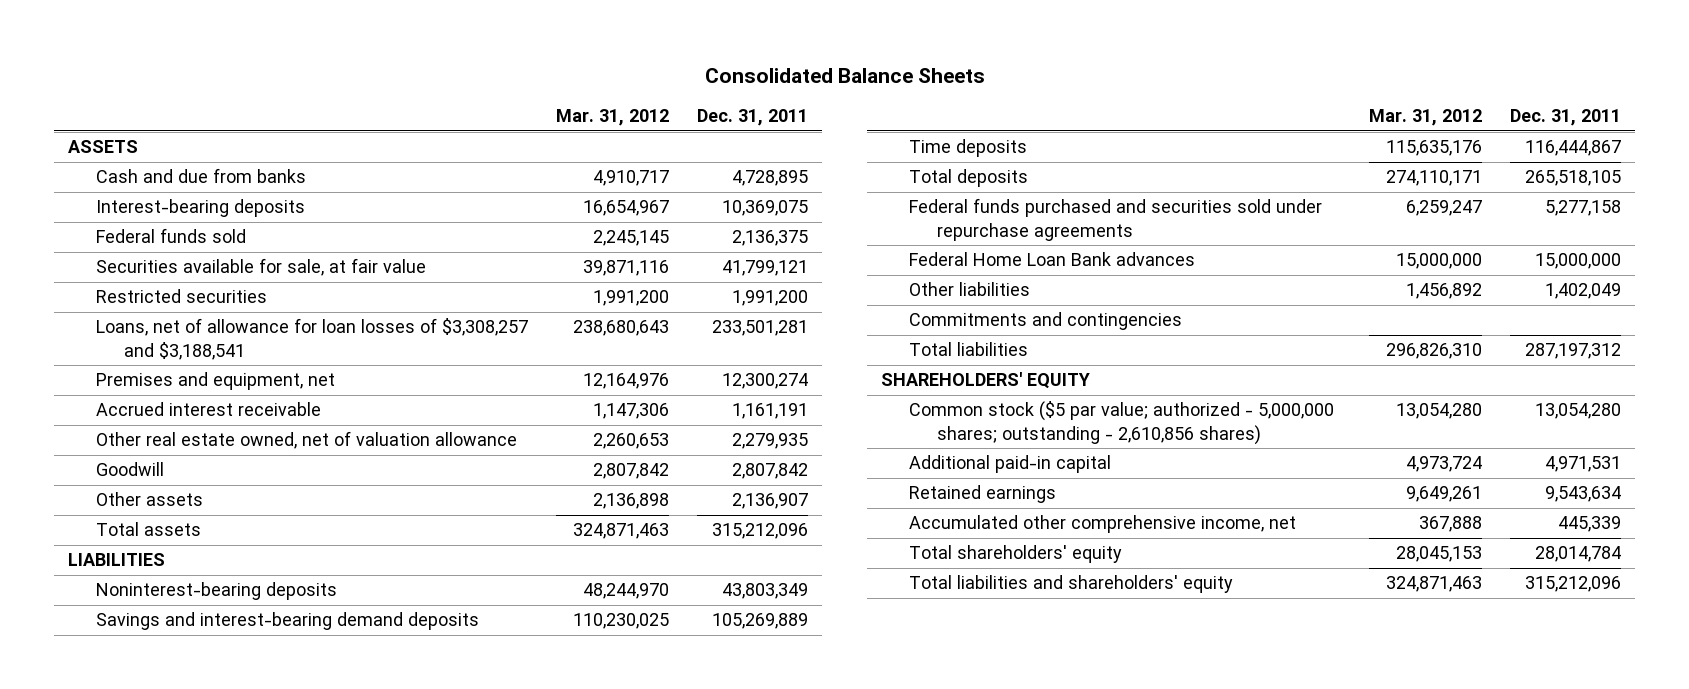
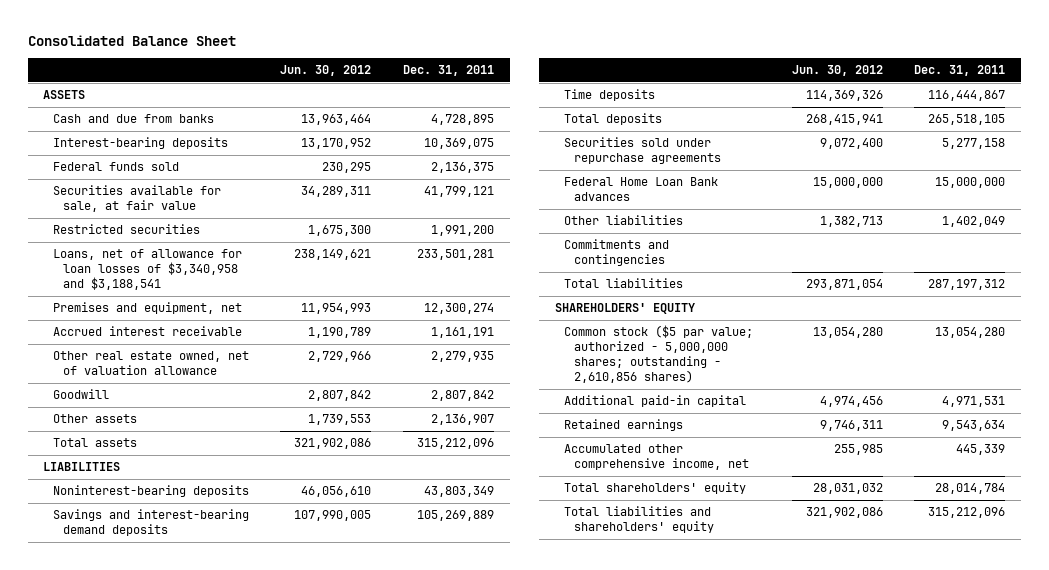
[704,67,985,83] Consolidated Balance Sheets -> [27,34,236,46] Consolidated Balance Sheet
[556,109,670,127] Mar. 31, 2012 -> none
none -> [280,64,372,76] Jun. 30, 2012
[96,318,529,360] Loans, net of allowance for loan losses of $3,308,257 and $3,188,541 -> [52,249,242,291] Loans, net of allowance for loan losses of $3,340,958 and $3,188,541
[909,198,1323,241] Federal funds purchased and securities sold under repurchase agreements -> [564,137,722,165] Securities sold under repurchase agreements

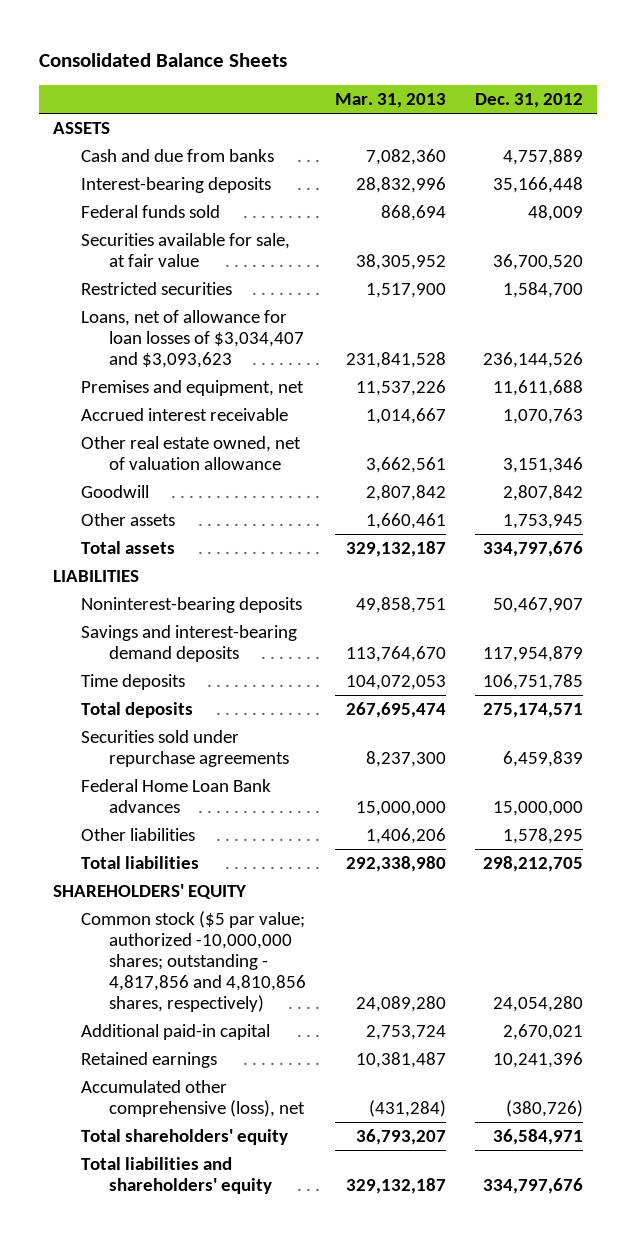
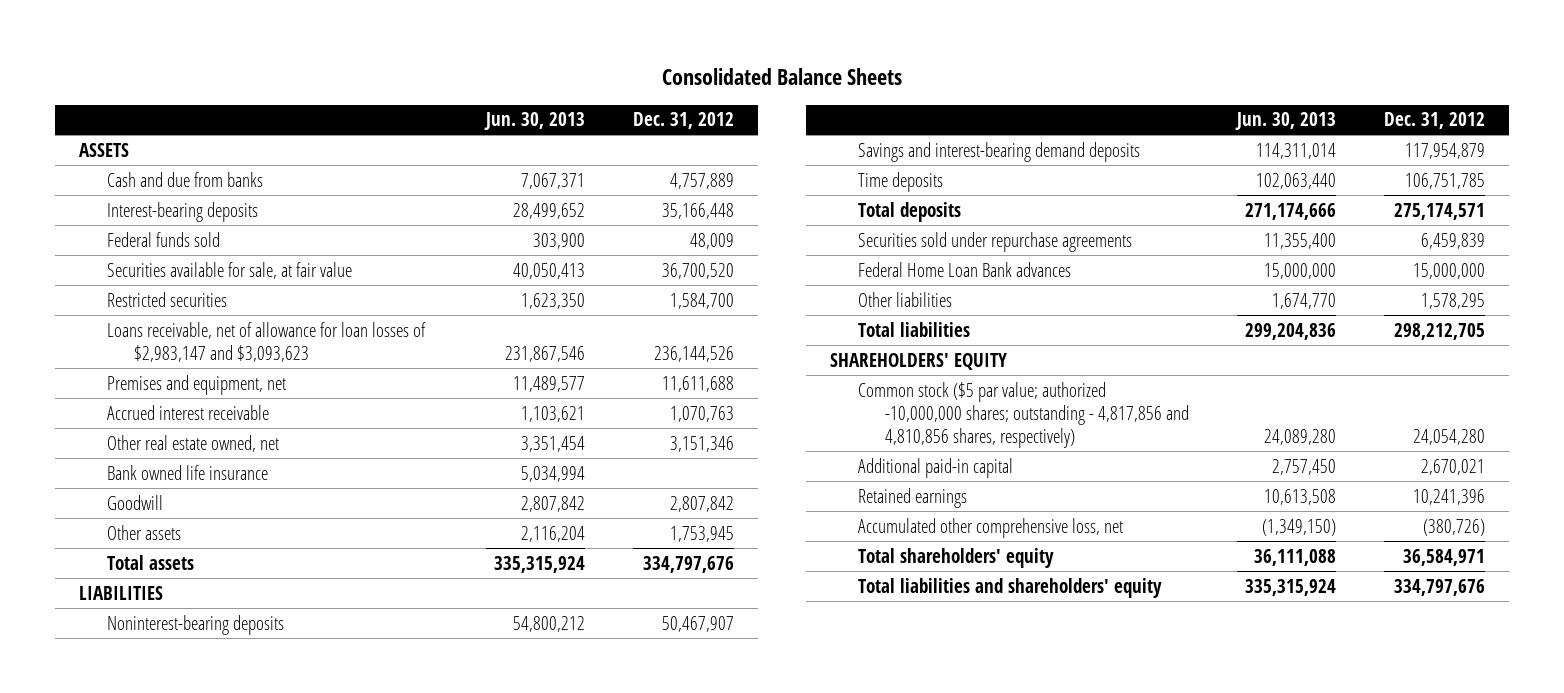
[334,93,446,109] Mar. 31, 2013 -> none
none -> [484,112,586,131] Jun. 30, 2013
[81,309,304,369] Loans, net of allowance for loan losses of $3,034,407 and $3,093,623 -> [106,321,426,362] Loans receivable, net of allowance for loan losses of $2,983,147 and $3,093,623
[81,435,302,471] Other real estate owned, net of valuation allowance -> [106,434,279,452] Other real estate owned, net
none -> [106,464,268,480] Bank owned life insurance
[81,1079,305,1118] Accumulated other comprehensive (loss), net -> [857,517,1123,538] Accumulated other comprehensive loss, net

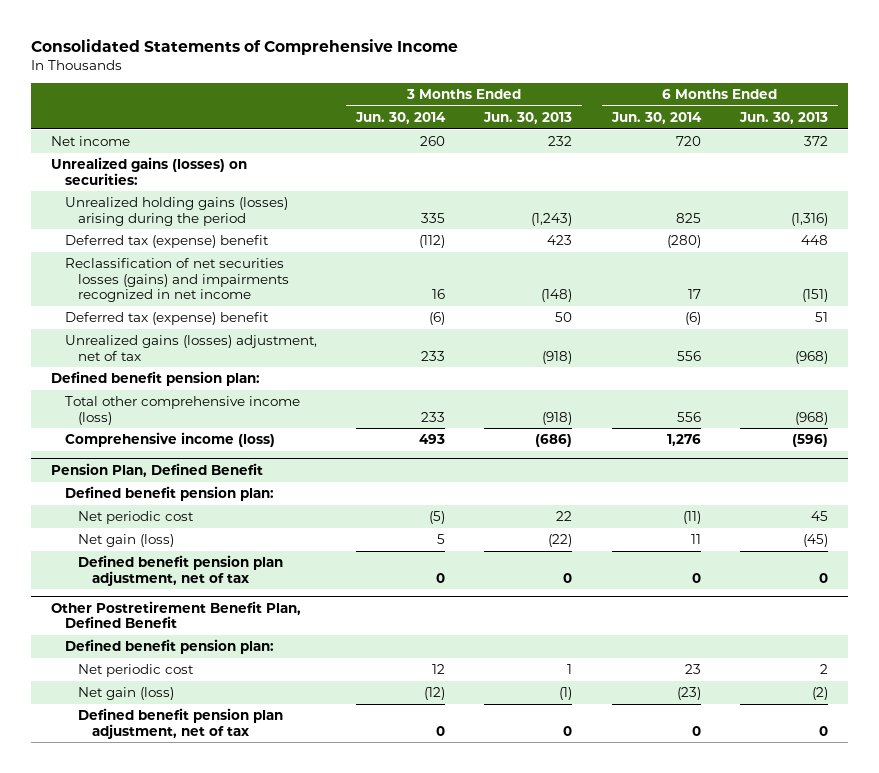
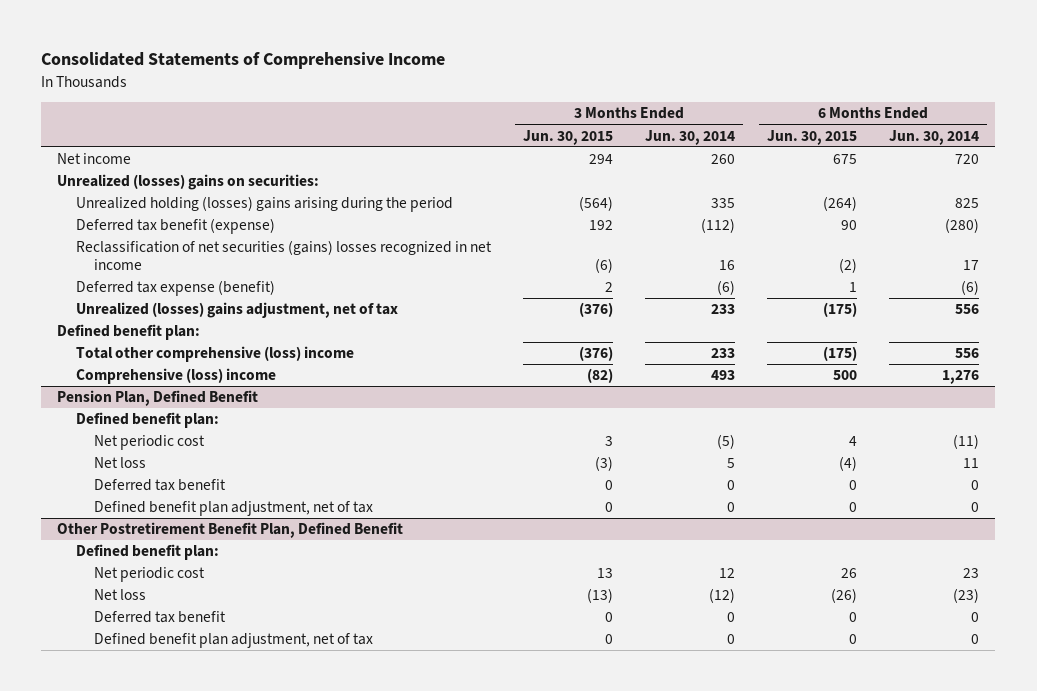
[483,111,573,124] Jun. 30, 2013 -> none
[739,111,829,124] Jun. 30, 2013 -> none
none -> [522,129,613,145] Jun. 30, 2015
none -> [767,129,858,145] Jun. 30, 2015
[50,157,247,185] Unrealized gains (losses) on securities: -> [57,174,320,191] Unrealized (losses) gains on securities:
[64,197,288,226] Unrealized holding gains (losses) arising during the period -> [75,196,453,213] Unrealized holding (losses) gains arising during the period
[64,235,269,249] Deferred tax (expense) benefit -> [75,218,275,235] Deferred tax benefit (expense)
[64,258,290,303] Reclassification of net securities losses (gains) and impairments recognized in net income -> [75,240,492,271] Reclassification of net securities (gains) losses recognized in net income
[64,312,269,326] Deferred tax (expense) benefit -> [75,280,275,297] Deferred tax expense (benefit)
[64,335,317,361] Unrealized gains (losses) adjustment, net of tax -> [75,302,398,319] Unrealized (losses) gains adjustment, net of tax
[50,371,260,387] Defined benefit pension plan: -> [57,324,201,341] Defined benefit plan:
[64,396,300,425] Total other comprehensive income (loss) -> [75,346,354,363] Total other comprehensive (loss) income
[64,432,275,448] Comprehensive income (loss) -> [75,368,276,385] Comprehensive (loss) income
[64,486,274,502] Defined benefit pension plan: -> [75,412,219,429] Defined benefit plan:
[78,534,175,548] Net gain (loss) -> [93,457,146,469] Net loss
none -> [93,479,226,492] Deferred tax benefit
[78,555,284,586] Defined benefit pension plan adjustment, net of tax -> [93,501,373,517] Defined benefit plan adjustment, net of tax
[64,639,274,655] Defined benefit pension plan: -> [75,544,219,561] Defined benefit plan:
[78,687,175,701] Net gain (loss) -> [93,589,146,601] Net loss
none -> [93,611,226,624] Deferred tax benefit
[78,708,284,739] Defined benefit pension plan adjustment, net of tax -> [93,633,373,649] Defined benefit plan adjustment, net of tax

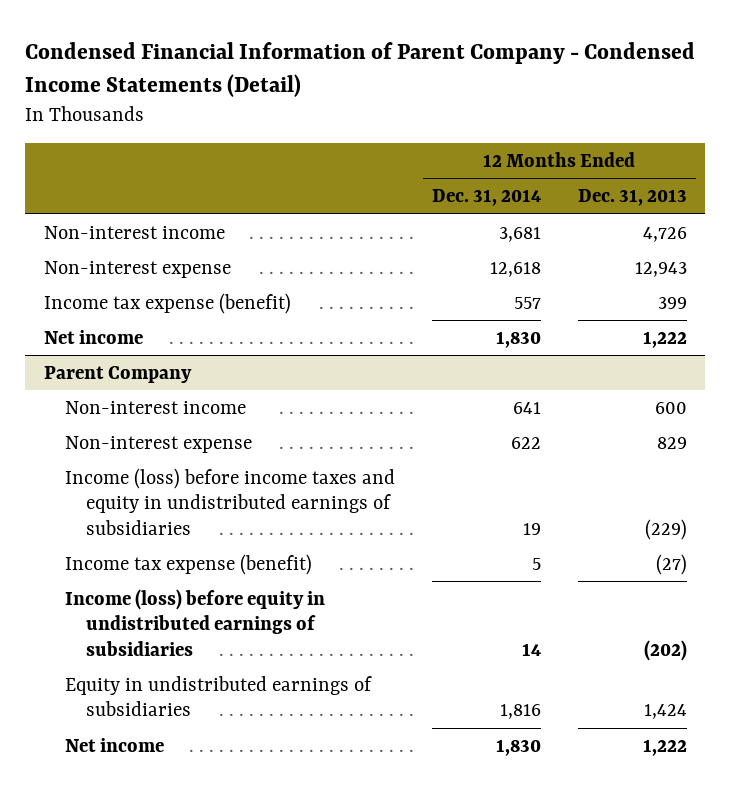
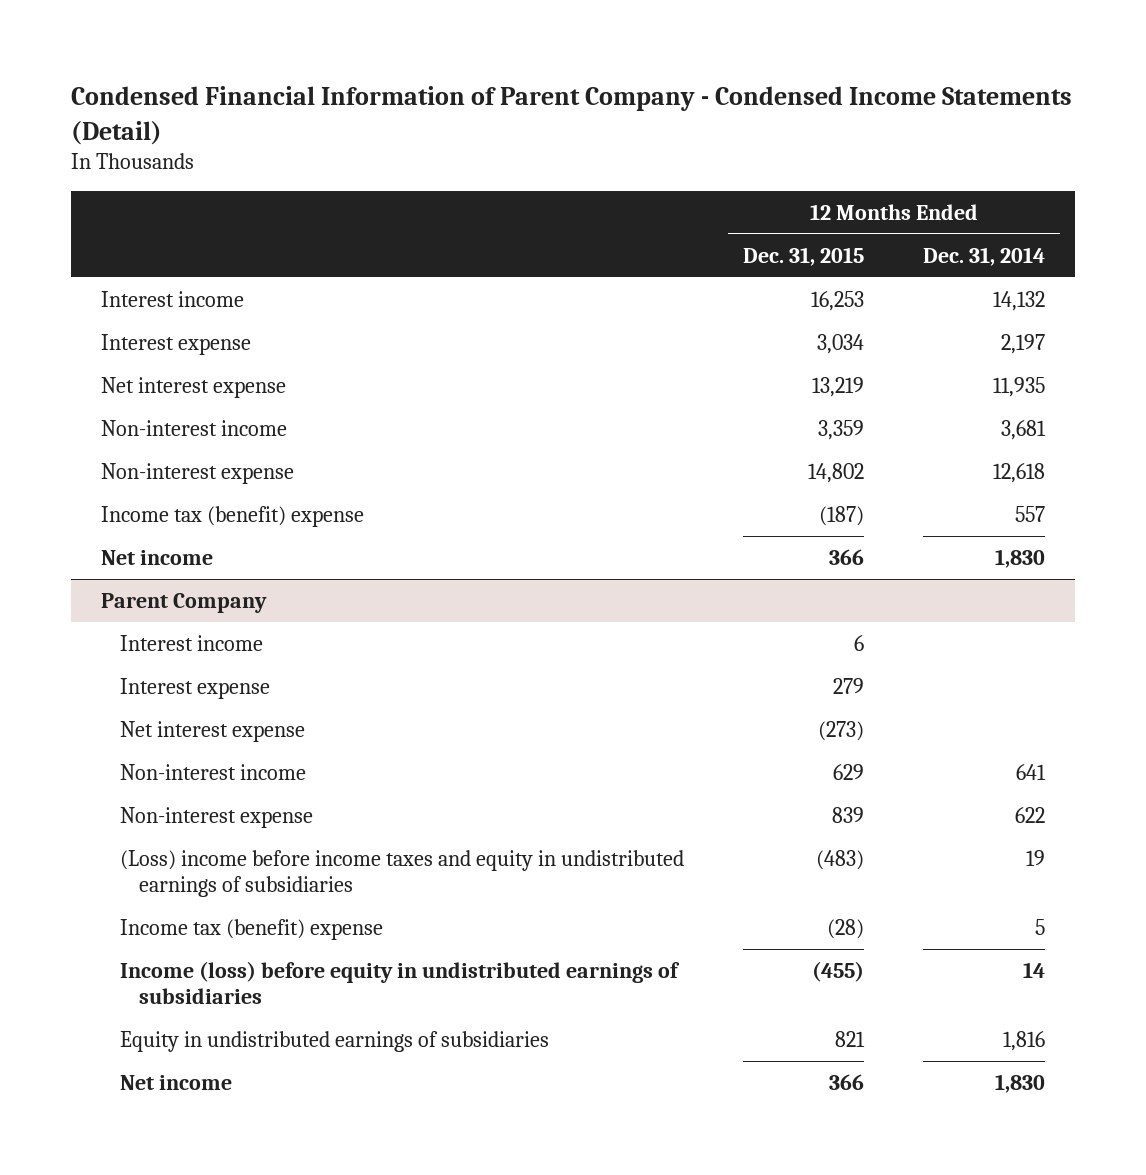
[577,188,687,206] Dec. 31, 2013 -> none
none -> [742,246,864,266] Dec. 31, 2015
none -> [100,290,244,307] Interest income
none -> [100,333,251,355] Interest expense
none -> [100,376,286,398] Net interest expense
[43,292,291,314] Income tax expense (benefit) -> [100,505,364,527] Income tax (benefit) expense
none -> [119,634,263,651] Interest income
none -> [119,677,270,699] Interest expense
none -> [119,720,305,742] Net interest expense
[65,467,396,535] Income (loss) before income taxes and equity in undistributed earnings of subsidiaries -> [119,849,684,897] (Loss) income before income taxes and equity in undistributed earnings of subsidiaries
[65,553,313,575] Income tax expense (benefit) -> [119,918,383,940] Income tax (benefit) expense

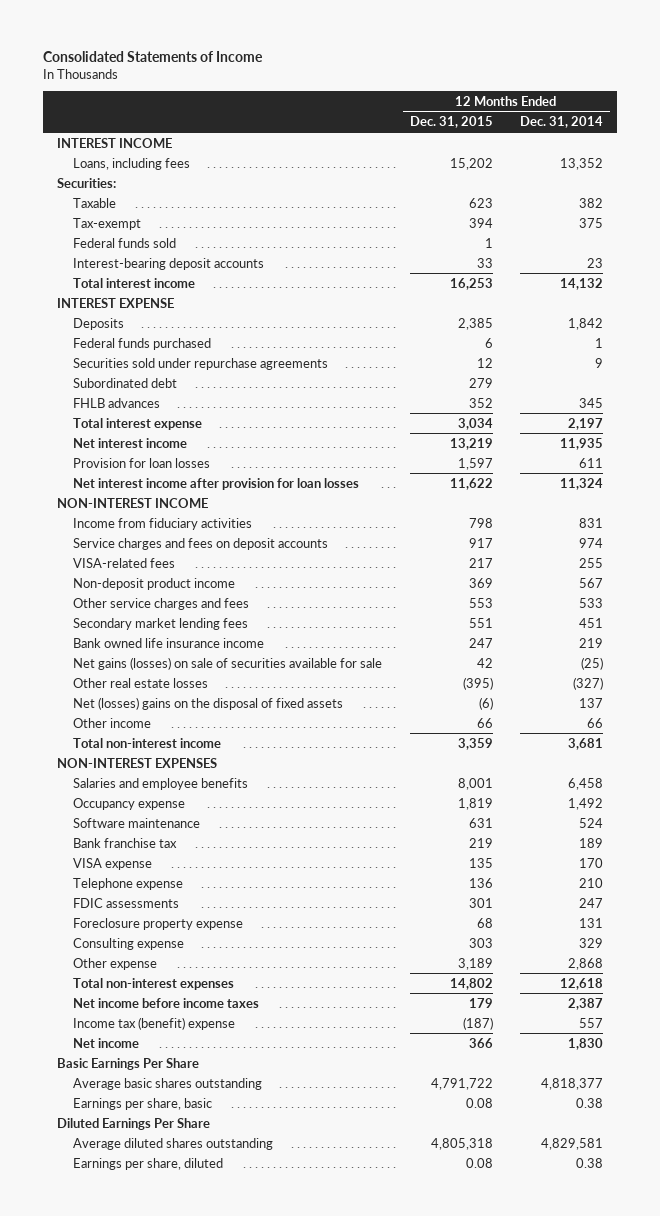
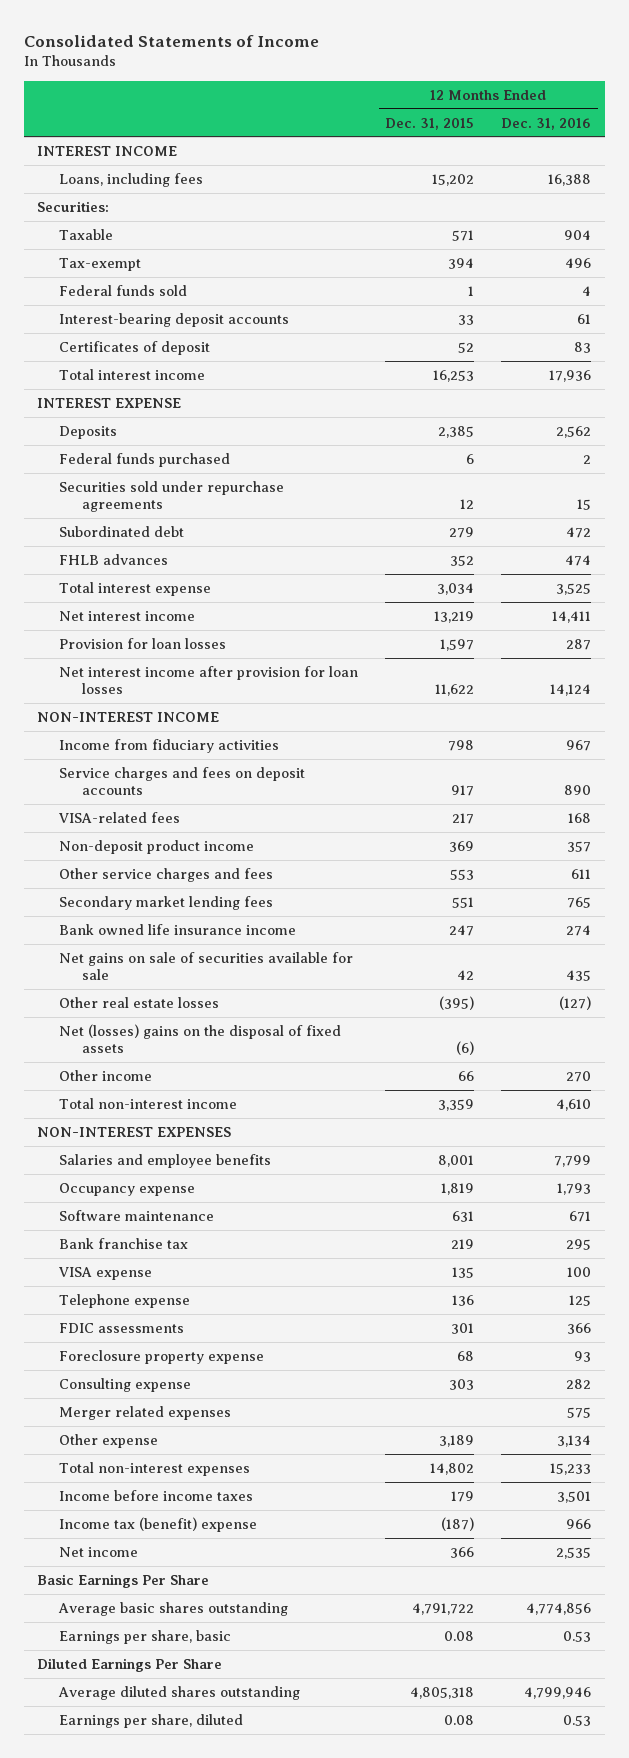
[519,116,603,129] Dec. 31, 2014 -> none
none -> [501,117,592,130] Dec. 31, 2016
[468,197,493,208] 623 -> [452,229,475,241] 571
none -> [59,340,211,355] Certificates of deposit
[73,656,383,670] Net gains (losses) on sale of securities available for sale -> [59,951,354,980] Net gains on sale of securities available for sale
none -> [59,1405,232,1420] Merger related expenses
[73,997,260,1008] Net income before income taxes -> [59,1489,254,1501] Income before income taxes

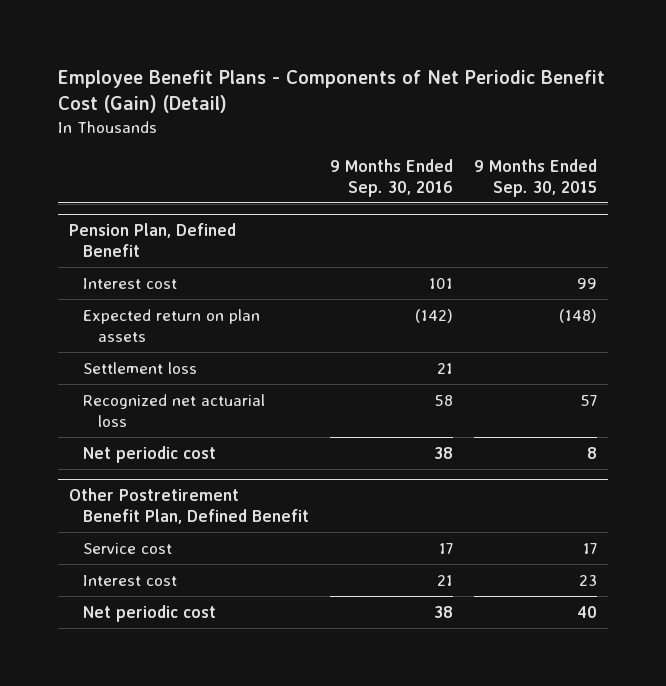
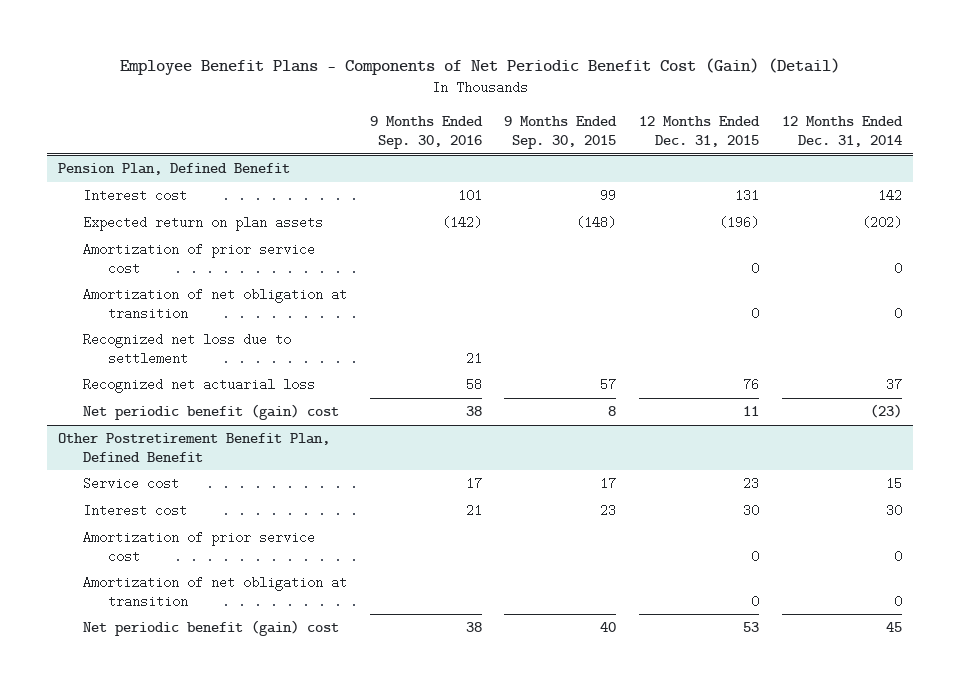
none -> [638,116,760,147] 12 Months Ended Dec. 31, 2015
none -> [781,116,903,147] 12 Months Ended Dec. 31, 2014
none -> [82,243,315,275] Amortization of prior service cost
none -> [82,288,347,320] Amortization of net obligation at transition
[83,361,198,374] Settlement loss -> [82,333,291,365] Recognized net loss due to settlement
[83,445,217,463] Net periodic cost -> [82,404,339,421] Net periodic benefit (gain) cost
none -> [82,531,315,563] Amortization of prior service cost
none -> [82,576,347,608] Amortization of net obligation at transition
[83,604,217,622] Net periodic cost -> [82,620,339,637] Net periodic benefit (gain) cost

